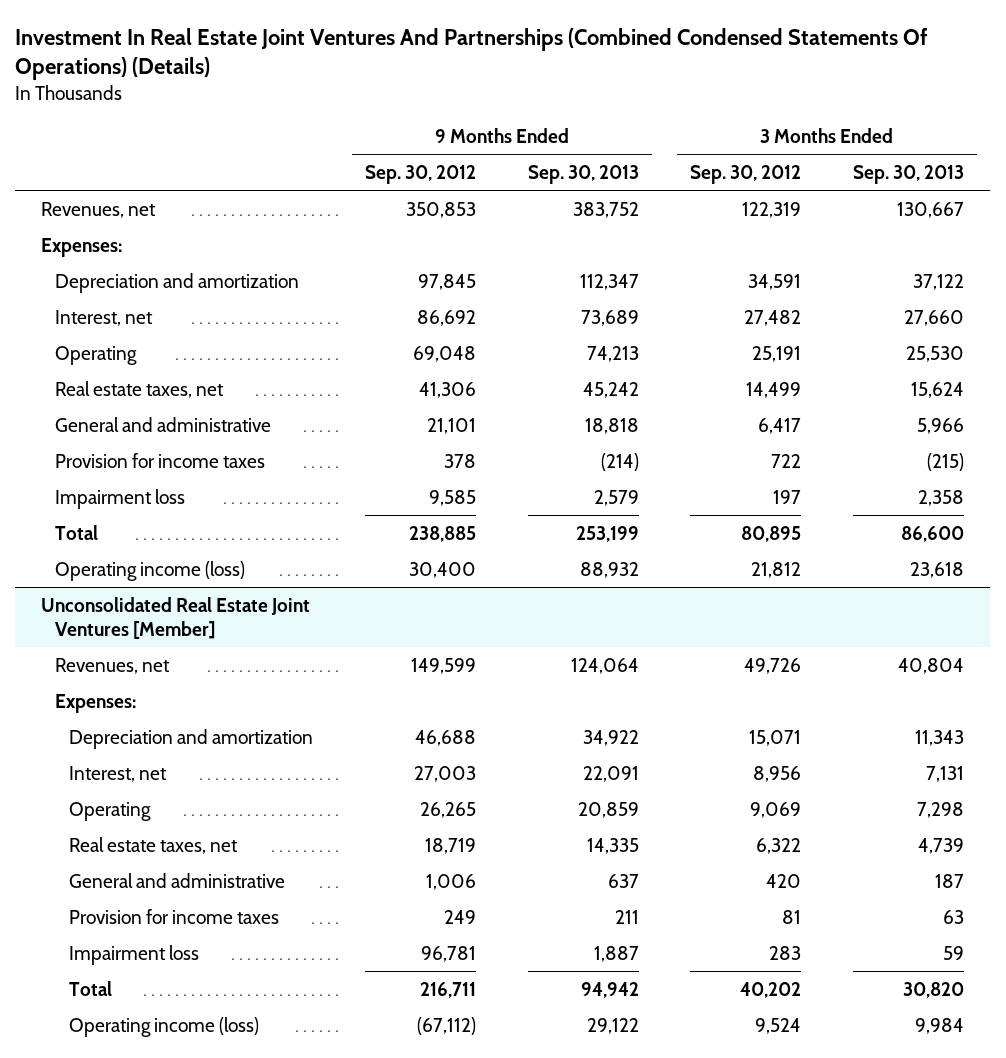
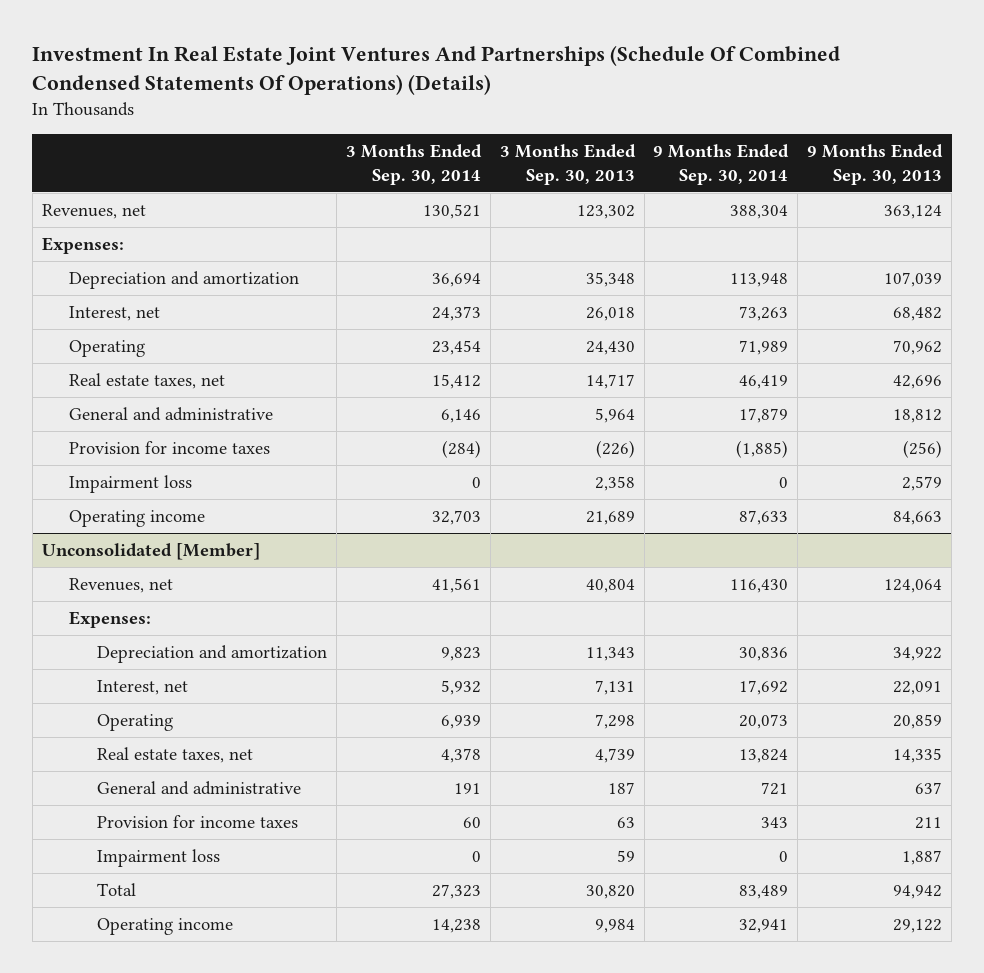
[15,27,929,81] Investment In Real Estate Joint Ventures And Partnerships (Combined Condensed Statements Of Operations) (Details) -> [32,45,841,95] Investment In Real Estate Joint Ventures And Partnerships (Schedule Of Combined Condensed Statements Of Operations) (Details)
[364,165,476,185] Sep. 30, 2012 -> none
[690,165,802,185] Sep. 30, 2012 -> none
none -> [345,143,482,185] 3 Months Ended Sep. 30, 2014
none -> [653,143,790,185] 9 Months Ended Sep. 30, 2014
[572,201,639,218] 383,752 -> [884,205,943,220] 363,124
[897,201,965,218] 130,667 -> [576,205,635,220] 123,302
[579,273,639,290] 112,347 -> [884,272,943,288] 107,039
[913,273,965,290] 37,122 -> [585,272,635,288] 35,348
[580,309,639,326] 73,689 -> [893,307,943,322] 68,482
[904,309,965,326] 27,660 -> [585,307,635,322] 26,018
[586,345,639,362] 74,213 -> [893,340,943,356] 70,962
[906,345,965,362] 25,530 -> [585,341,635,356] 24,430
[582,381,639,398] 45,242 -> [893,375,943,390] 42,696
[911,381,965,398] 15,624 -> [585,374,635,390] 14,717
[584,417,639,434] 18,818 -> [893,409,943,424] 18,812
[917,417,965,434] 5,966 -> [594,408,635,424] 5,964
[600,452,639,471] (214) -> [903,440,943,459] (256)
[927,452,965,471] (215) -> [595,440,635,459] (226)
[54,524,98,540] Total -> none
[41,596,311,640] Unconsolidated Real Estate Joint Ventures [Member] -> none
[54,560,245,581] Operating income (loss) -> [69,510,206,528] Operating income
[579,561,639,578] 88,932 -> [893,511,943,526] 84,663
[910,561,965,578] 23,618 -> [585,511,635,526] 21,689
none -> [41,543,260,561] Unconsolidated [Member]
[68,1016,259,1037] Operating income (loss) -> [96,918,233,936] Operating income

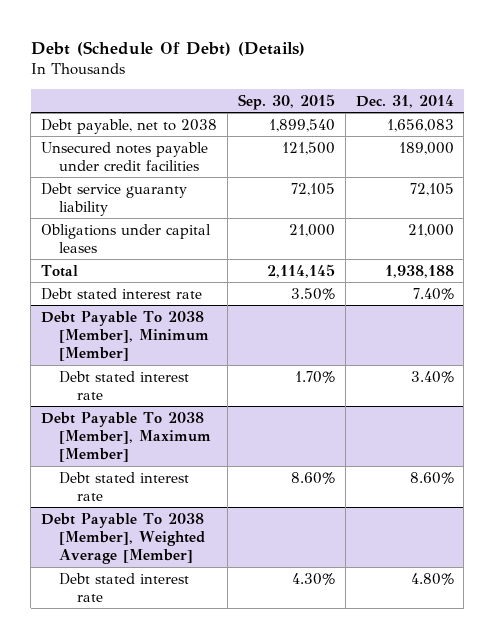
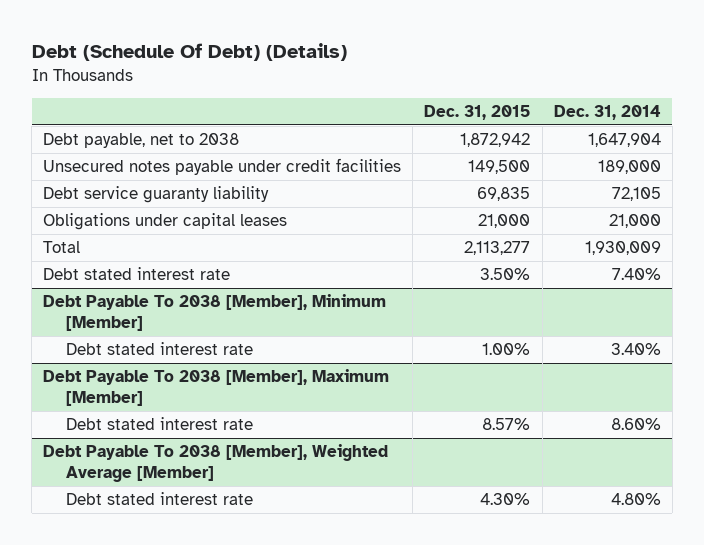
[237,93,335,110] Sep. 30, 2015 -> none
none -> [424,105,531,121] Dec. 31, 2015
[386,118,454,132] 1,656,083 -> [587,133,661,148] 1,647,904
[384,264,454,278] 1,938,188 -> [584,241,661,256] 1,930,009

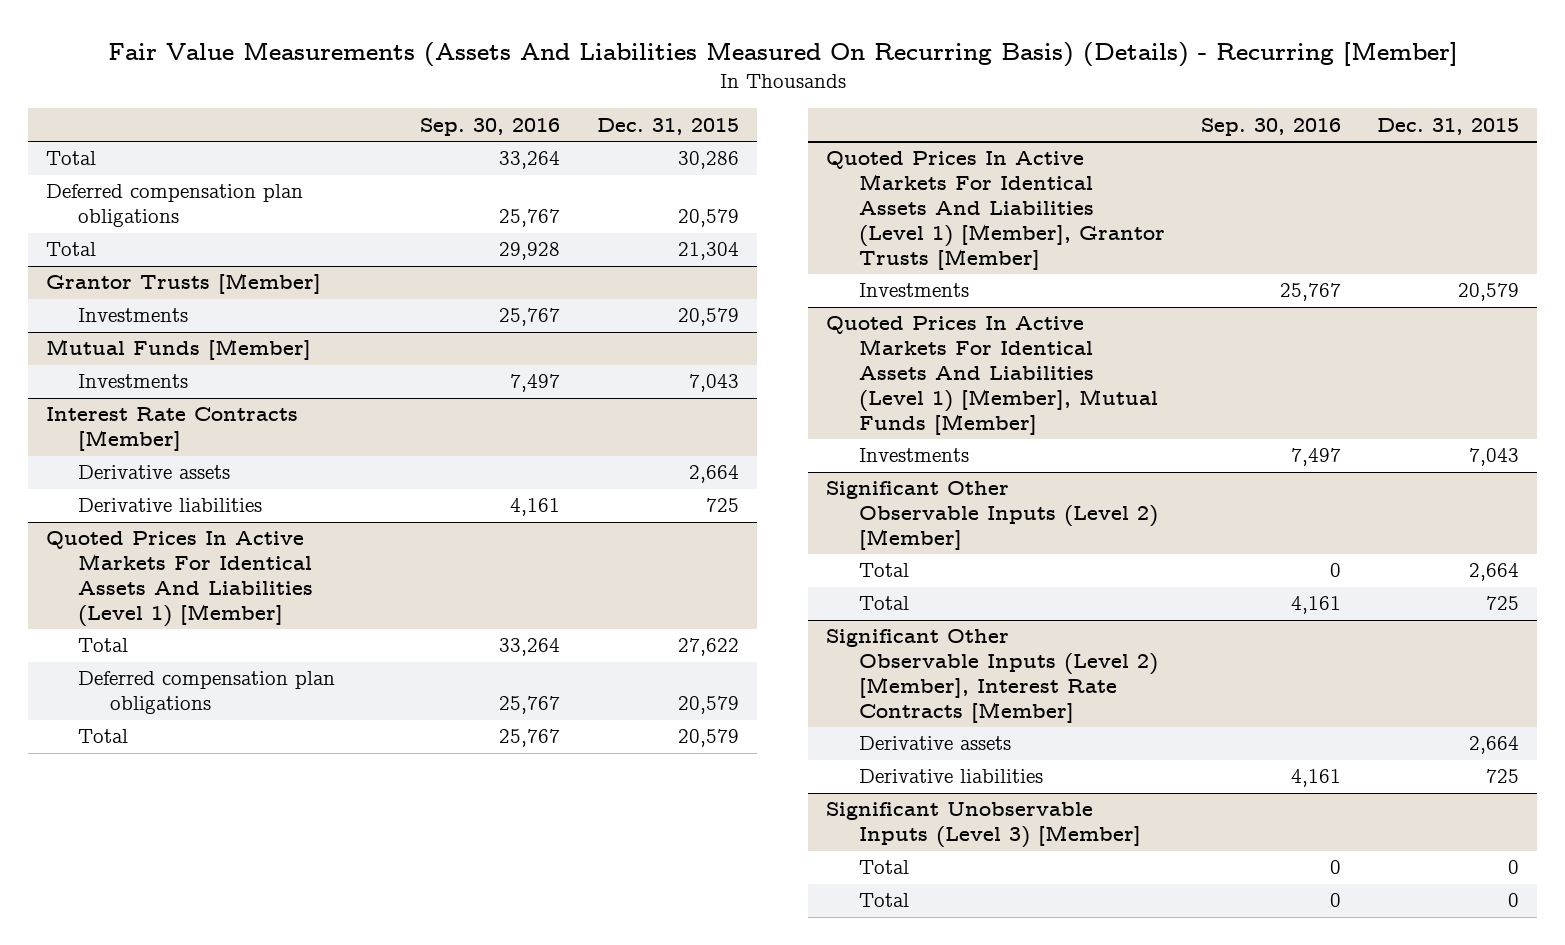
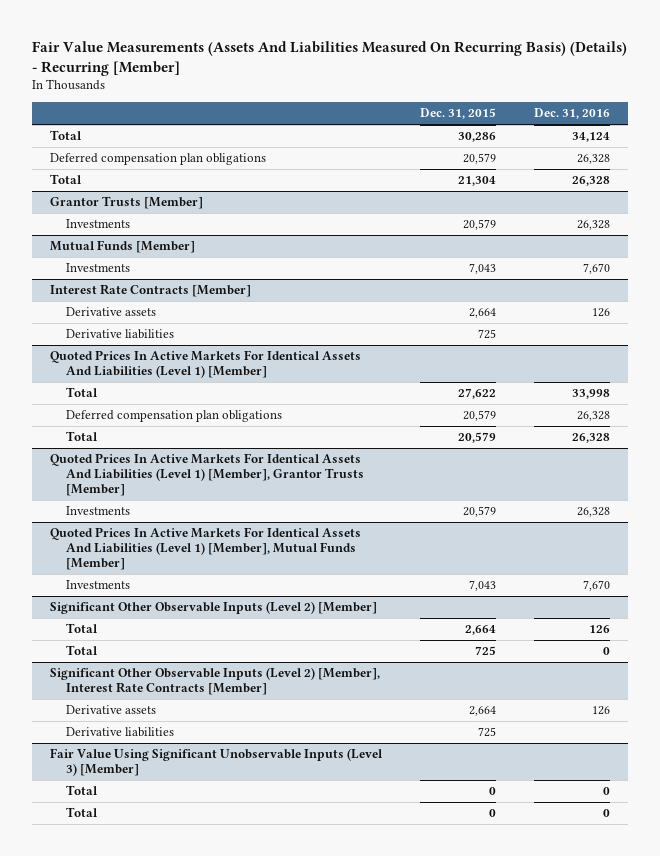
[420,117,561,136] Sep. 30, 2016 -> none
none -> [533,108,610,120] Dec. 31, 2016
[826,802,1141,849] Significant Unobservable Inputs (Level 3) [Member] -> [50,748,384,777] Fair Value Using Significant Unobservable Inputs (Level 3) [Member]

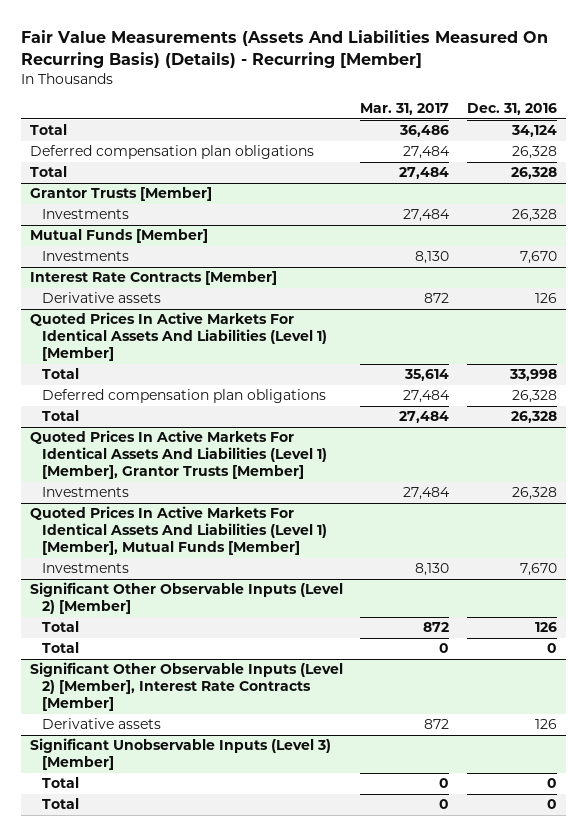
[420,108,497,120] Dec. 31, 2015 -> none
none -> [360,103,450,116] Mar. 31, 2017
[65,329,174,340] Derivative liabilities -> none
[65,727,174,738] Derivative liabilities -> none
[50,748,384,777] Fair Value Using Significant Unobservable Inputs (Level 3) [Member] -> [30,738,332,771] Significant Unobservable Inputs (Level 3) [Member]

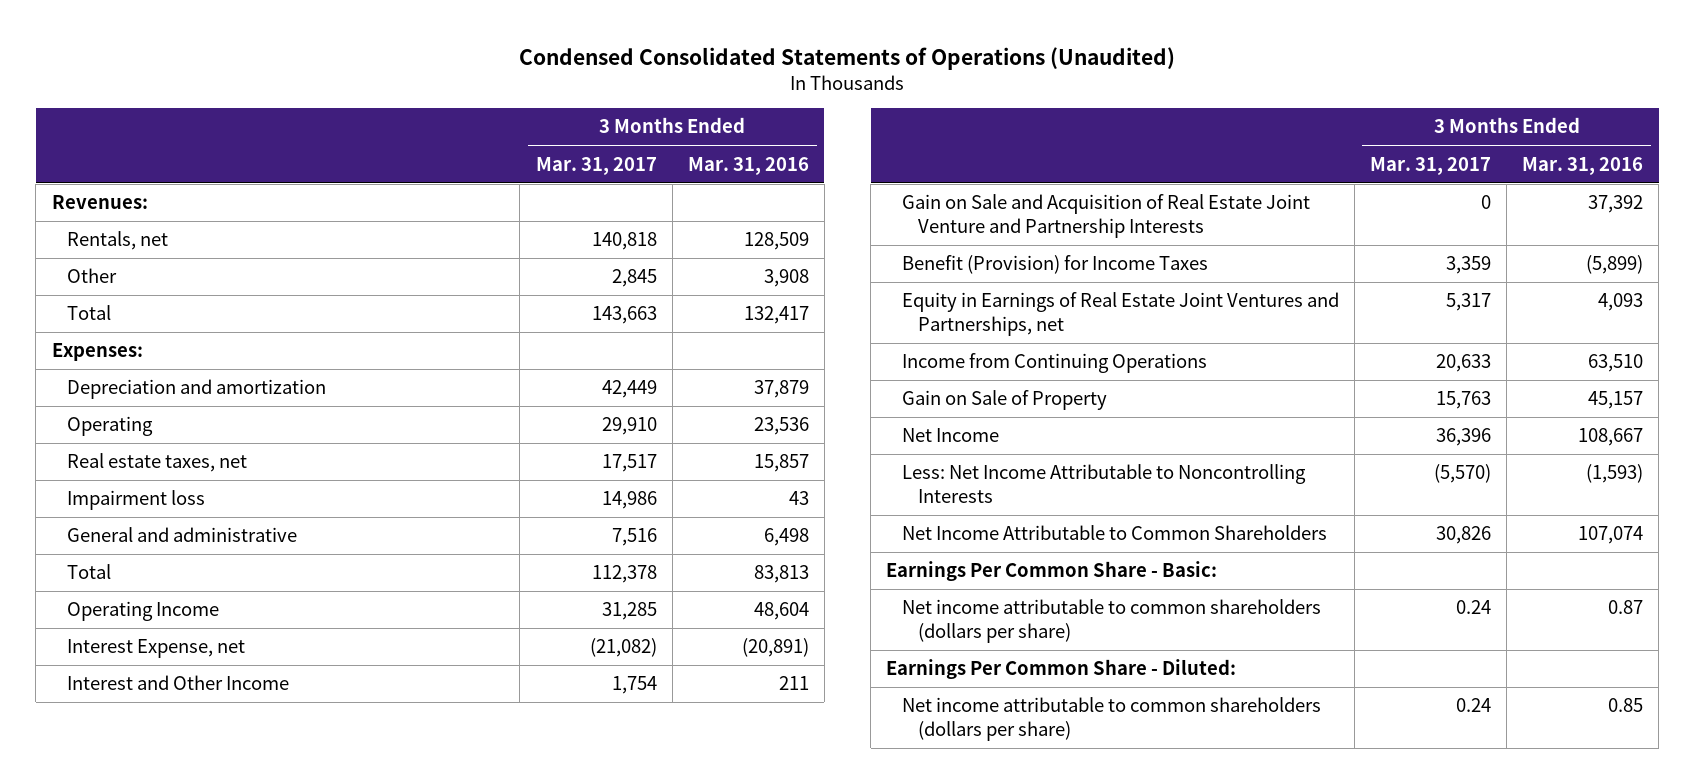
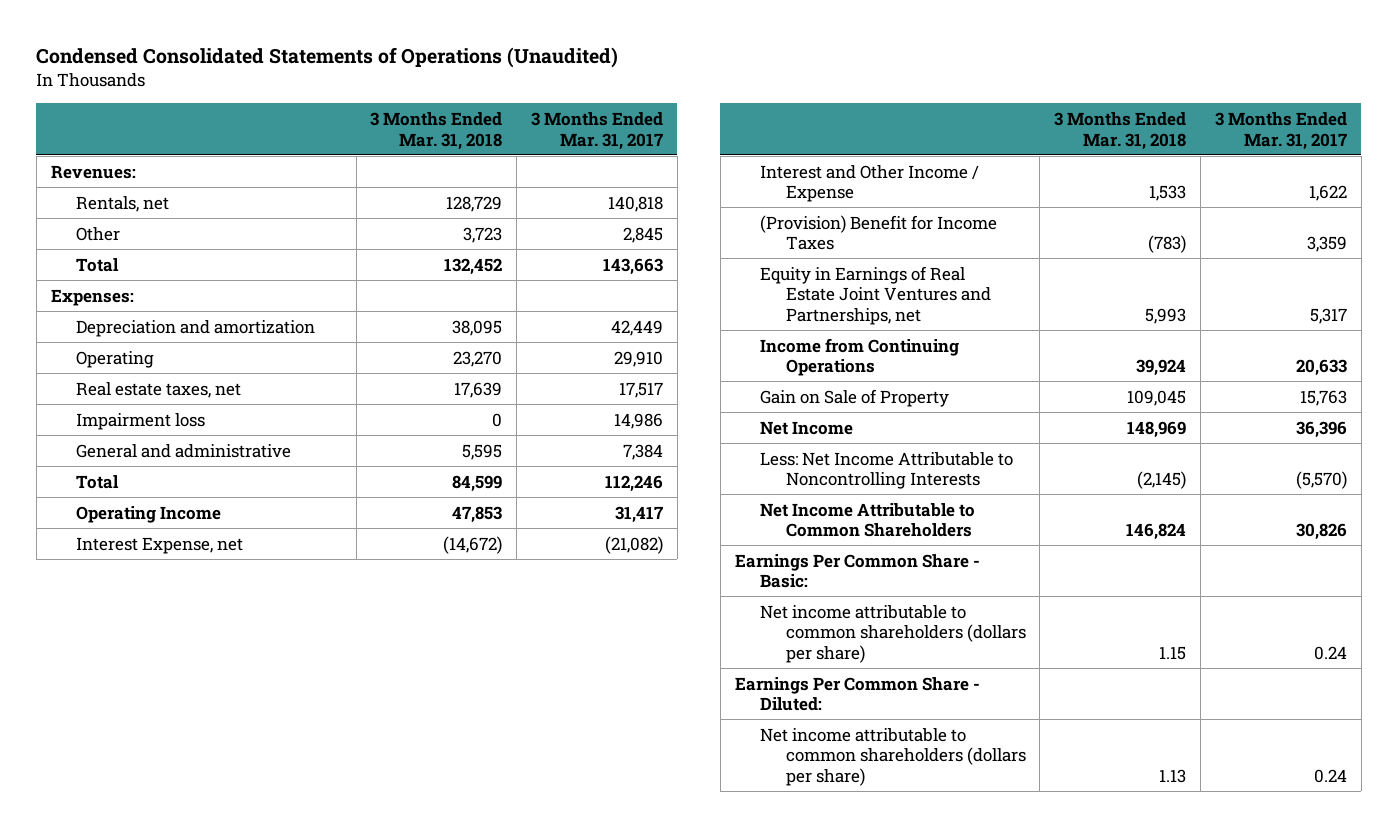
[687,156,809,175] Mar. 31, 2016 -> none
none -> [370,112,503,150] 3 Months Ended Mar. 31, 2018
[611,528,657,547] 7,516 -> [623,443,664,460] 7,384
[591,565,657,584] 112,378 -> [605,474,664,492] 112,246
[601,602,657,621] 31,285 -> [615,505,664,523] 31,417
[901,194,1310,238] Gain on Sale and Acquisition of Real Estate Joint Venture and Partnership Interests -> none
[67,675,290,691] Interest and Other Income -> [760,164,980,203] Interest and Other Income / Expense
[611,676,657,695] 1,754 -> [1308,185,1347,202] 1,622
[901,255,1208,275] Benefit (Provision) for Income Taxes -> [760,214,998,251] (Provision) Benefit for Income Taxes

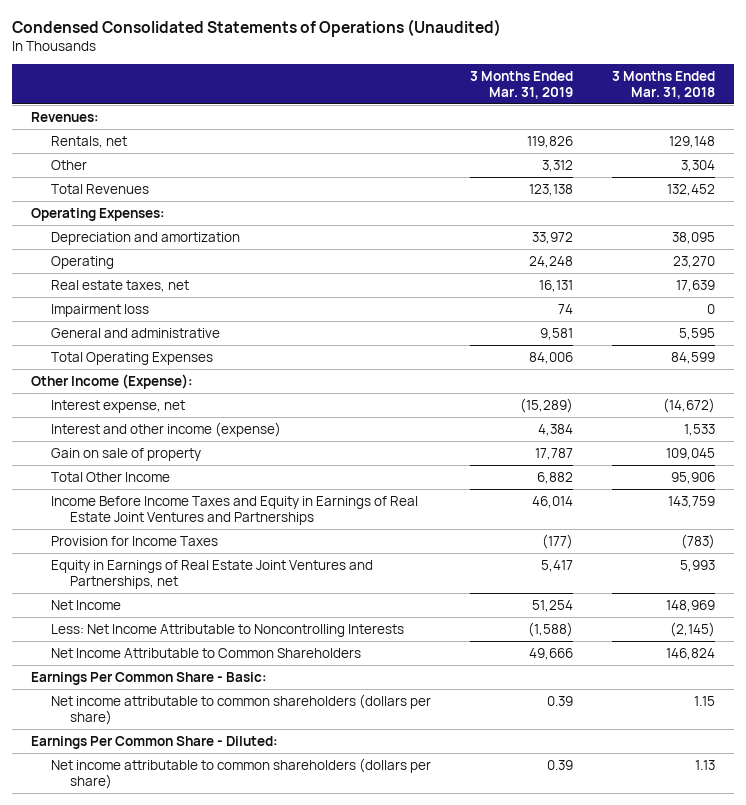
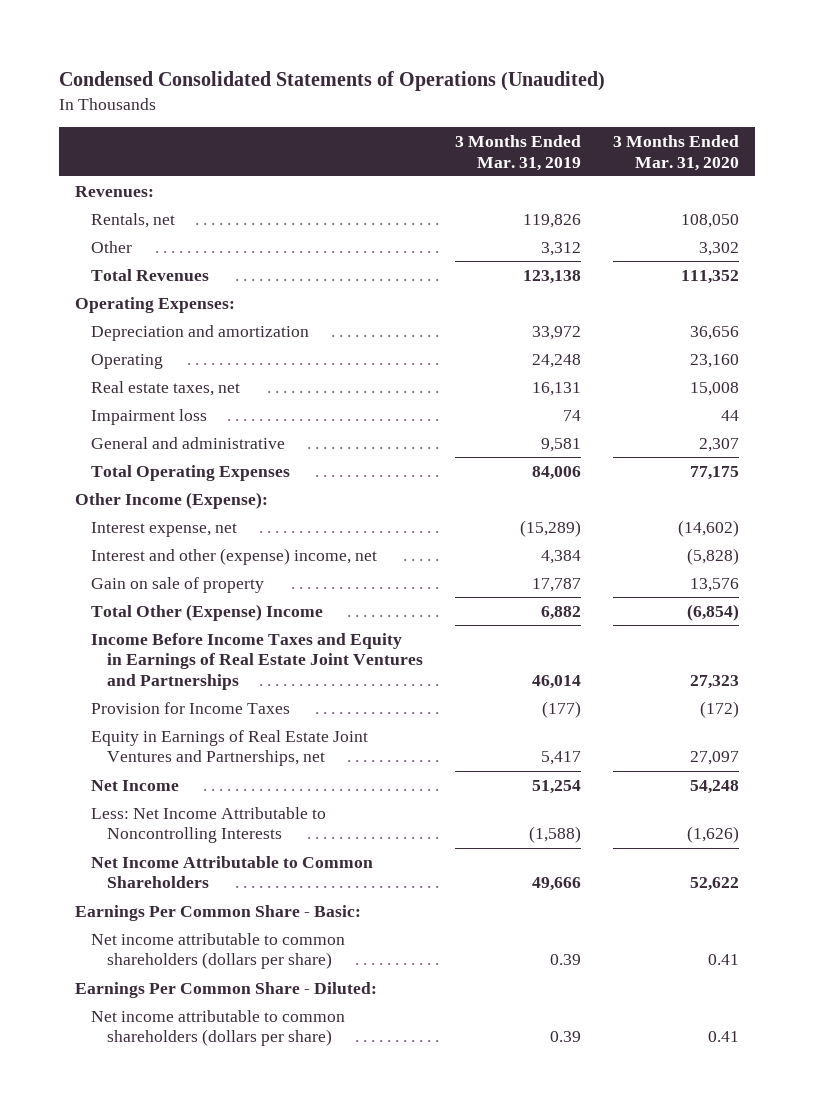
[611,70,715,99] 3 Months Ended Mar. 31, 2018 -> none
none -> [613,134,740,171] 3 Months Ended Mar. 31, 2020
[50,421,281,437] Interest and other income (expense) -> [91,547,378,565] Interest and other (expense) income, net
[50,471,170,482] Total Other Income -> [91,603,324,621] Total Other (Expense) Income

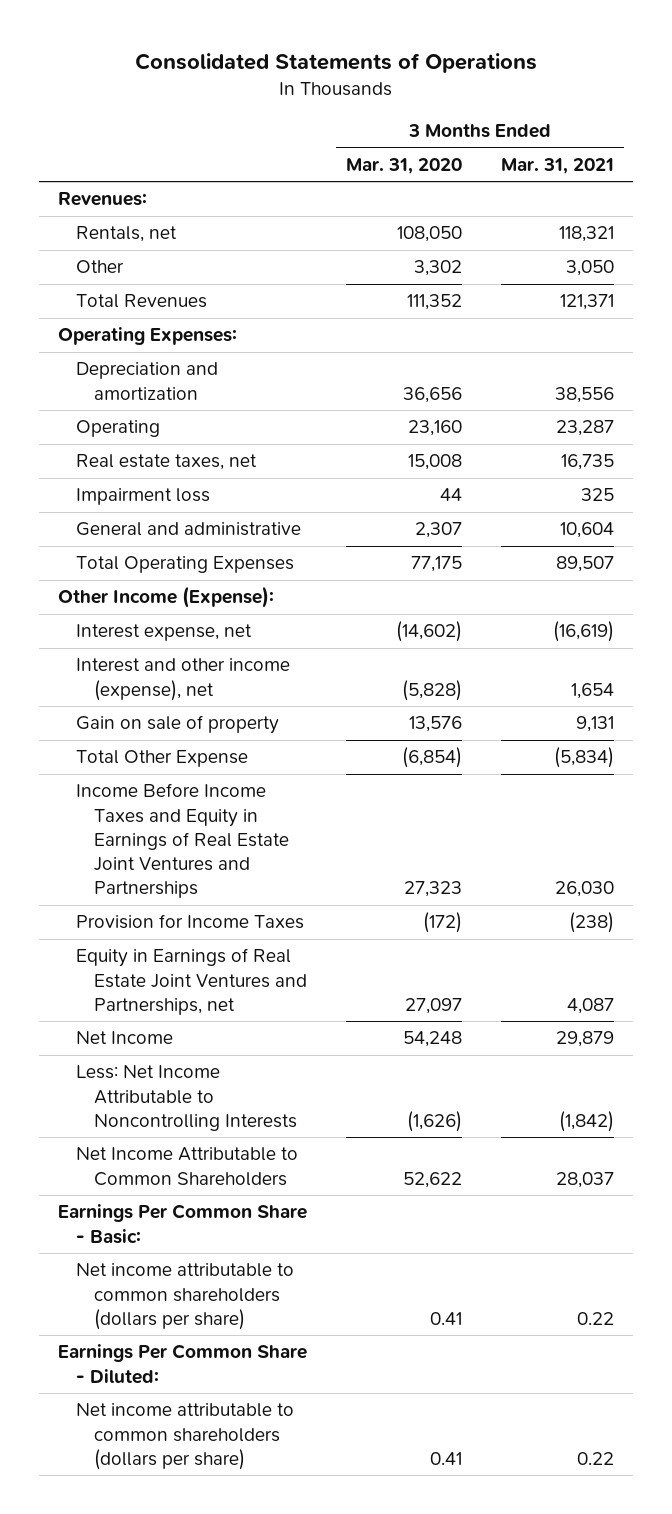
[59,71,606,92] Condensed Consolidated Statements of Operations (Unaudited) -> [135,52,538,73] Consolidated Statements of Operations
[455,134,582,171] 3 Months Ended Mar. 31, 2019 -> none
none -> [500,157,614,174] Mar. 31, 2021
[91,547,378,565] Interest and other (expense) income, net -> [76,658,291,701] Interest and other income (expense), net
[91,603,324,621] Total Other (Expense) Income -> [76,750,249,768] Total Other Expense

